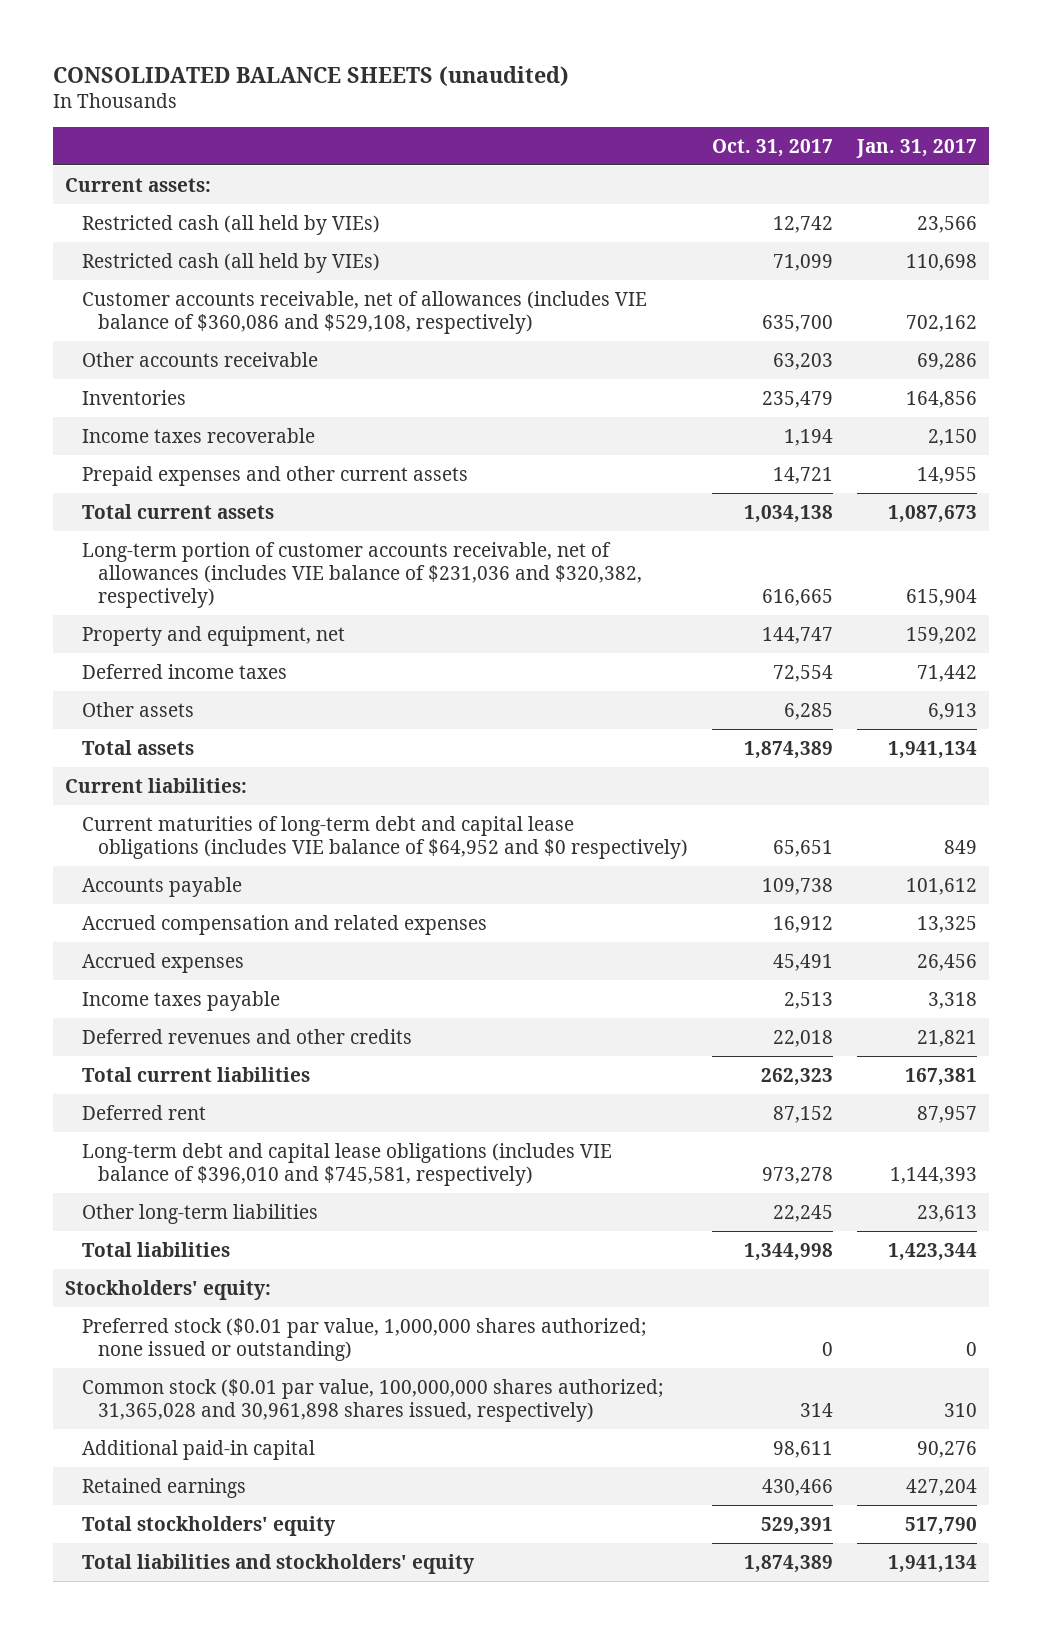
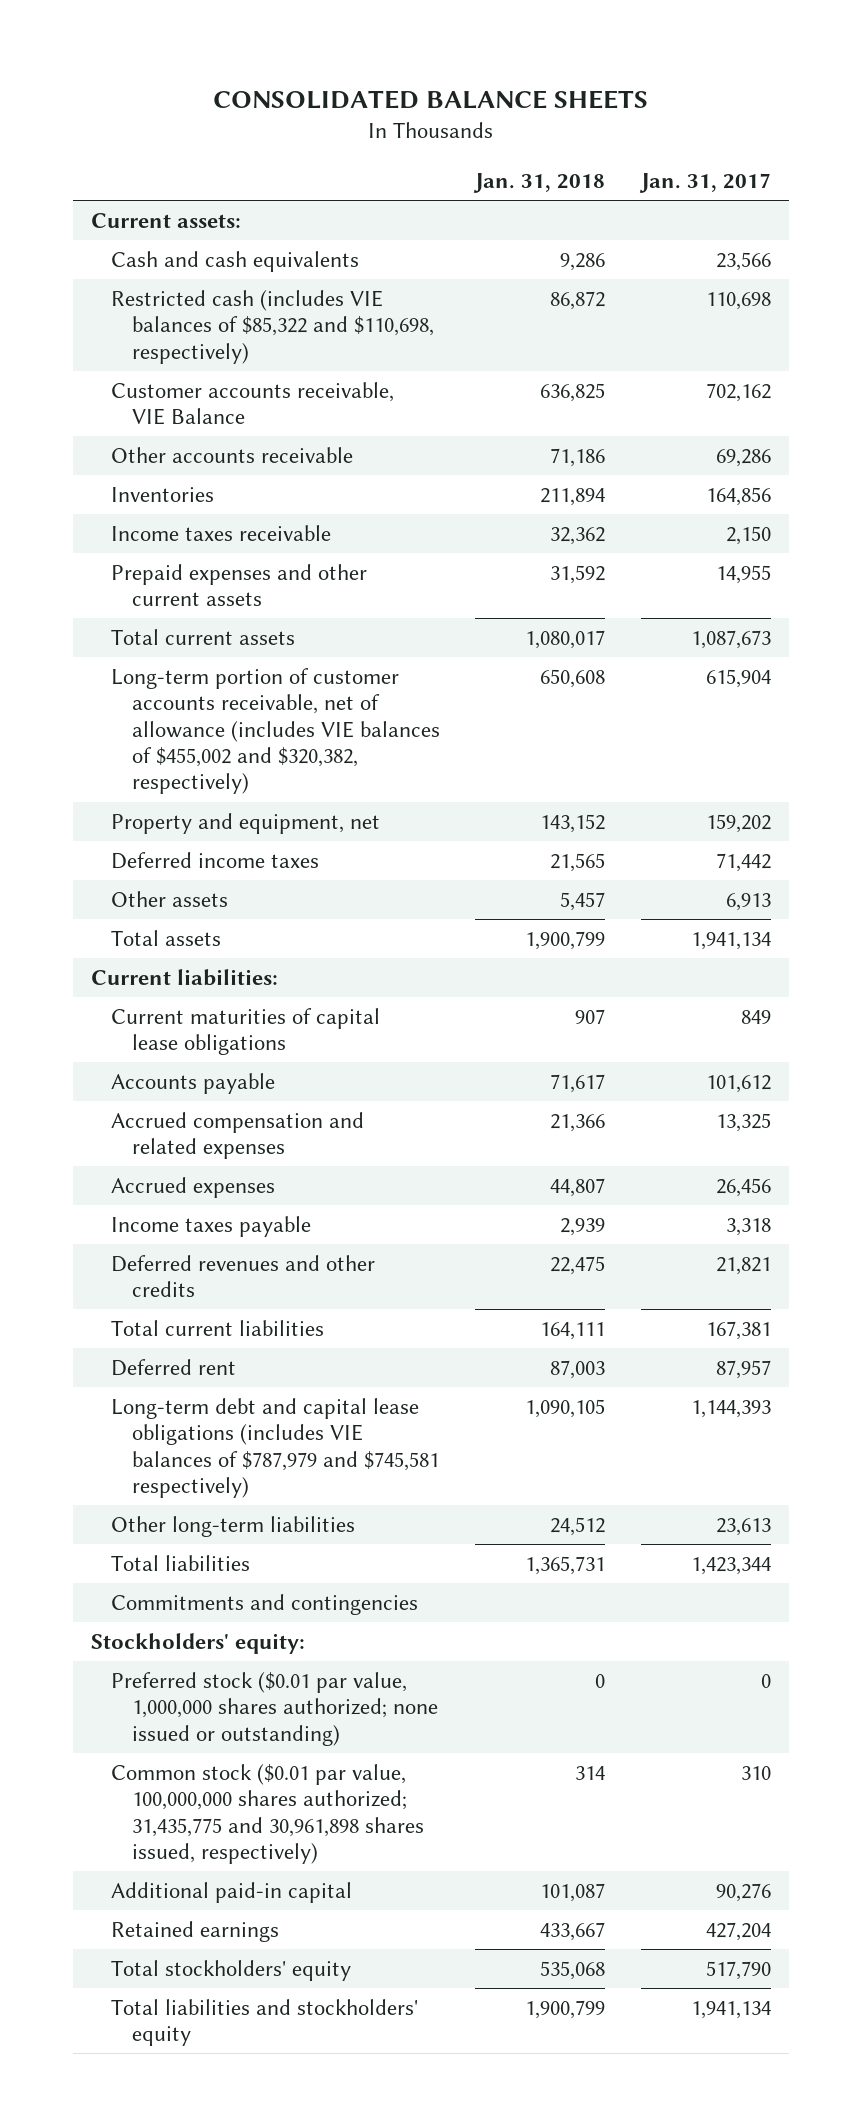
[53,65,570,86] CONSOLIDATED BALANCE SHEETS (unaudited) -> [212,89,648,109] CONSOLIDATED BALANCE SHEETS
[712,138,834,157] Oct. 31, 2017 -> none
none -> [473,172,606,193] Jan. 31, 2018
[81,214,380,235] Restricted cash (all held by VIEs) -> [111,250,360,272] Cash and cash equivalents
[81,252,380,273] Restricted cash (all held by VIEs) -> [111,289,434,364] Restricted cash (includes VIE balances of $85,322 and $110,698, respectively)
[81,290,647,334] Customer accounts receivable, net of allowances (includes VIE balance of $360,086 and $529,108, respectively) -> [111,381,395,426] Customer accounts receivable, VIE Balance
[81,427,315,443] Income taxes recoverable -> [111,524,332,541] Income taxes receivable
[81,541,642,608] Long-term portion of customer accounts receivable, net of allowances (includes VIE balance of $231,036 and $320,382, respectively) -> [111,667,440,795] Long-term portion of customer accounts receivable, net of allowance (includes VIE balances of $455,002 and $320,382, respectively)
[81,815,688,859] Current maturities of long-term debt and capital lease obligations (includes VIE balance of $64,952 and $0 respectively) -> [111,1007,381,1056] Current maturities of capital lease obligations
[81,1142,612,1186] Long-term debt and capital lease obligations (includes VIE balance of $396,010 and $745,581, respectively) -> [111,1397,439,1498] Long-term debt and capital lease obligations (includes VIE balances of $787,979 and $745,581 respectively)
none -> [111,1593,419,1615] Commitments and contingencies
[81,1378,663,1422] Common stock ($0.01 par value, 100,000,000 shares authorized; 31,365,028 and 30,961,898 shares issued, respectively) -> [111,1763,424,1864] Common stock ($0.01 par value, 100,000,000 shares authorized; 31,435,775 and 30,961,898 shares issued, respectively)

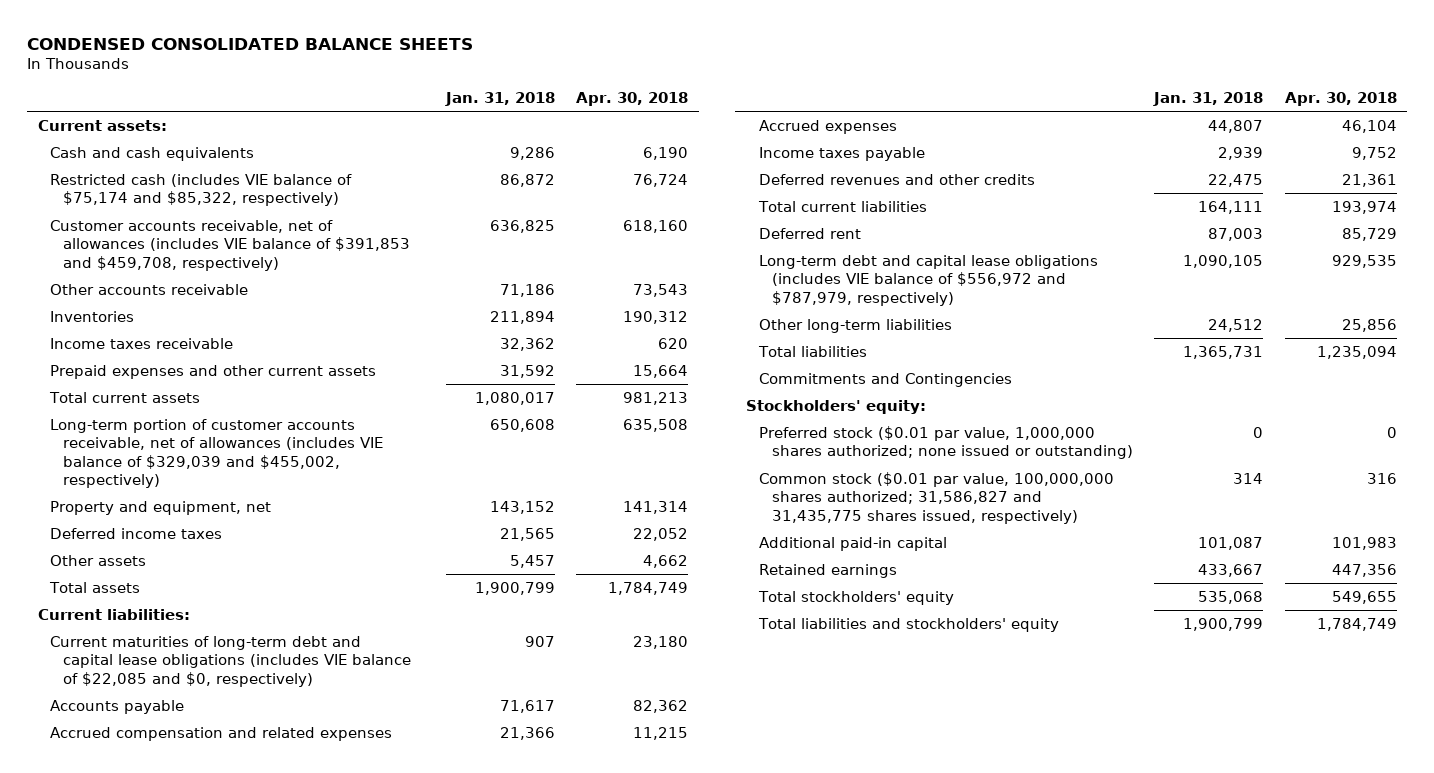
[212,89,648,109] CONSOLIDATED BALANCE SHEETS -> [26,37,473,50] CONDENSED CONSOLIDATED BALANCE SHEETS
[638,172,771,193] Jan. 31, 2017 -> none
none -> [576,91,689,106] Apr. 30, 2018
[111,289,434,364] Restricted cash (includes VIE balances of $85,322 and $110,698, respectively) -> [50,173,353,207] Restricted cash (includes VIE balance of $75,174 and $85,322, respectively)
[111,381,395,426] Customer accounts receivable, VIE Balance -> [50,219,411,271] Customer accounts receivable, net of allowances (includes VIE balance of $391,853 and $459,708, respectively)
[111,667,440,795] Long-term portion of customer accounts receivable, net of allowance (includes VIE balances of $455,002 and $320,382, respectively) -> [50,418,384,488] Long-term portion of customer accounts receivable, net of allowances (includes VIE balance of $329,039 and $455,002, respectively)
[111,1007,381,1056] Current maturities of capital lease obligations -> [50,635,412,687] Current maturities of long-term debt and capital lease obligations (includes VIE balance of $22,085 and $0, respectively)
[111,1397,439,1498] Long-term debt and capital lease obligations (includes VIE balances of $787,979 and $745,581 respectively) -> [758,254,1098,306] Long-term debt and capital lease obligations (includes VIE balance of $556,972 and $787,979, respectively)
[111,1593,419,1615] Commitments and contingencies -> [758,372,1012,387] Commitments and Contingencies
[111,1763,424,1864] Common stock ($0.01 par value, 100,000,000 shares authorized; 31,435,775 and 30,961,898 shares issued, respectively) -> [758,471,1114,524] Common stock ($0.01 par value, 100,000,000 shares authorized; 31,586,827 and 31,435,775 shares issued, respectively)

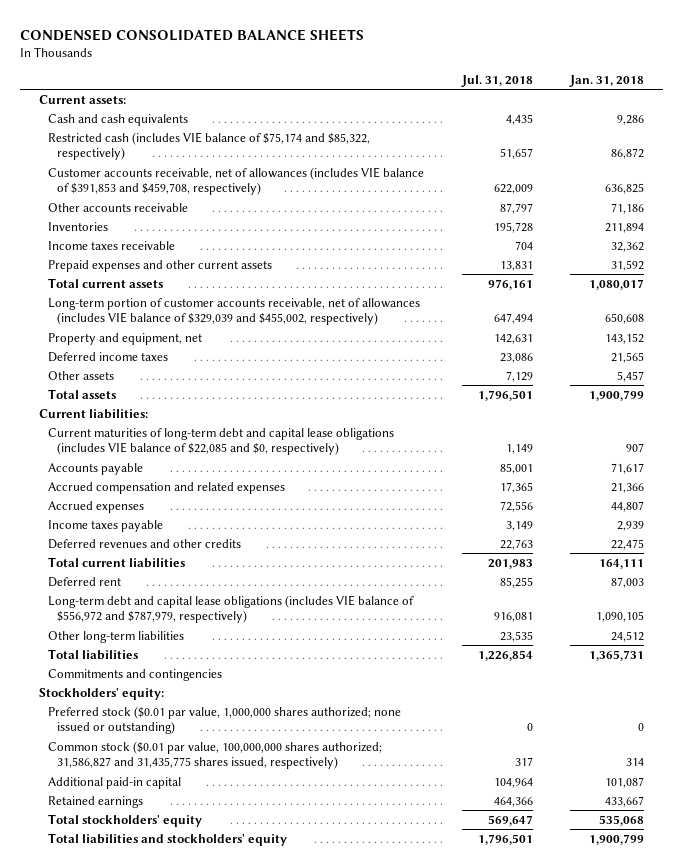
[576,91,689,106] Apr. 30, 2018 -> none
none -> [460,74,533,87] Jul. 31, 2018
[758,372,1012,387] Commitments and Contingencies -> [47,668,222,681] Commitments and contingencies

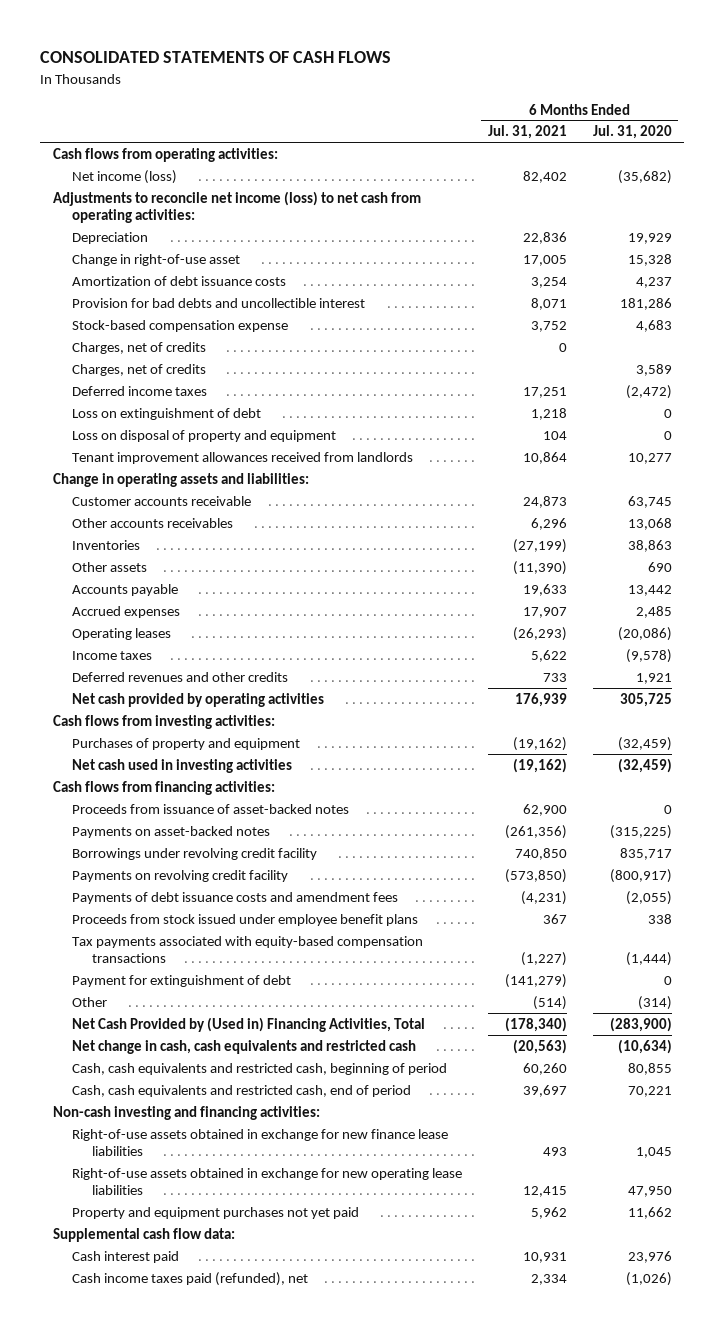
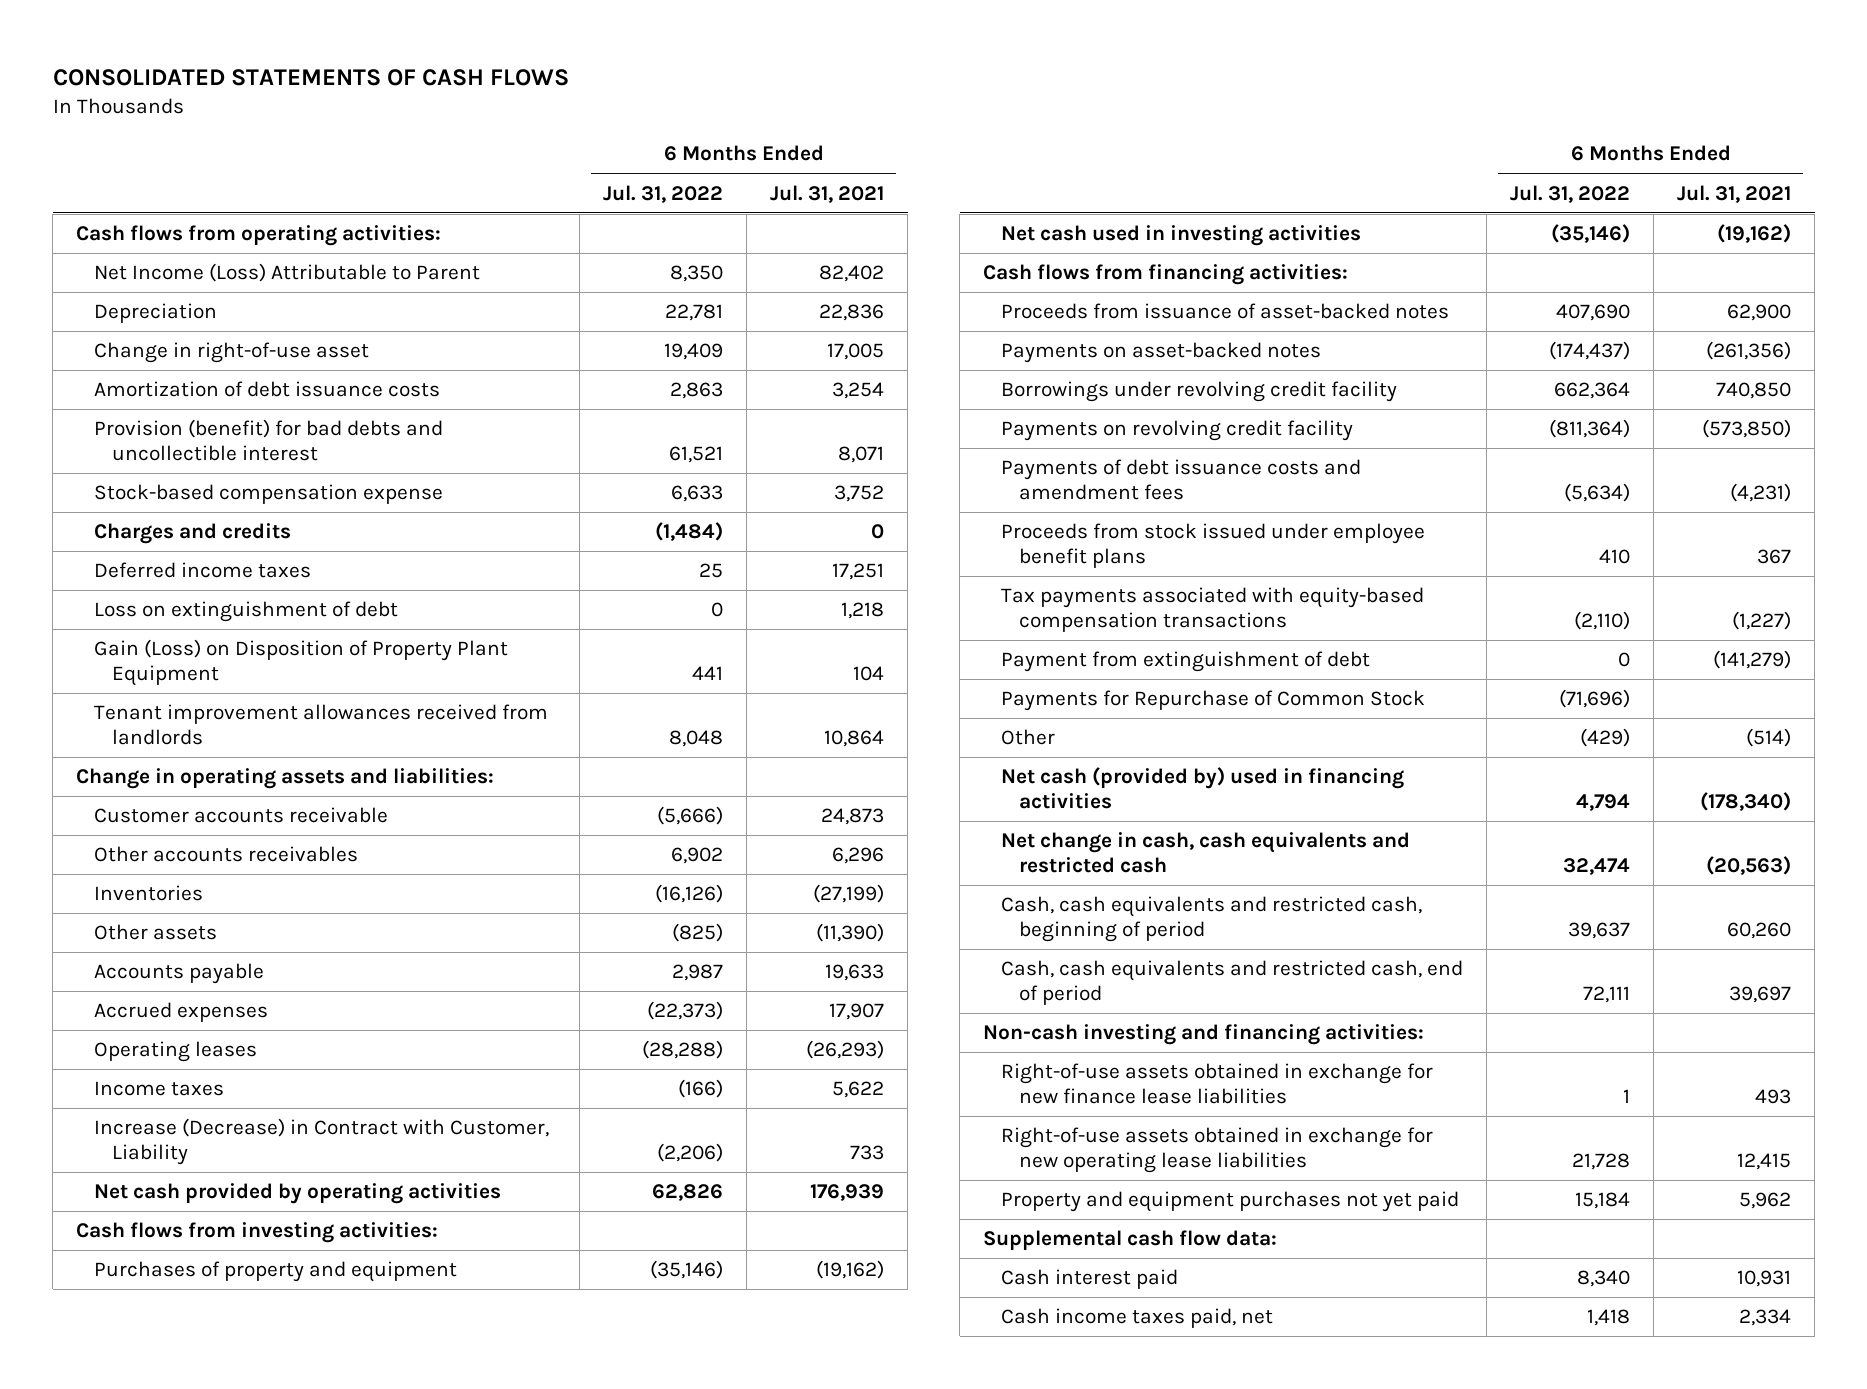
[592,125,672,140] Jul. 31, 2020 -> none
none -> [603,184,724,203] Jul. 31, 2022
[52,190,421,224] Adjustments to reconcile net income (loss) to net cash from operating activities: -> none
[72,169,178,184] Net income (loss) -> [94,263,481,283] Net Income (Loss) Attributable to Parent
[72,297,366,308] Provision for bad debts and uncollectible interest -> [94,419,444,461] Provision (benefit) for bad debts and uncollectible interest
[72,341,207,354] Charges, net of credits -> none
[72,363,207,376] Charges, net of credits -> none
none -> [94,523,292,545] Charges and credits
[72,429,337,442] Loss on disposal of property and equipment -> [94,639,509,686] Gain (Loss) on Disposition of Property Plant Equipment
[72,671,289,682] Deferred revenues and other credits -> [94,1118,550,1165] Increase (Decrease) in Contract with Customer, Liability
[72,974,292,987] Payment for extinguishment of debt -> [1001,651,1371,673] Payment from extinguishment of debt
none -> [1001,690,1426,712] Payments for Repurchase of Common Stock
[72,1016,426,1032] Net Cash Provided by (Used in) Financing Activities, Total -> [1001,767,1405,809] Net cash (provided by) used in financing activities
[72,1271,309,1286] Cash income taxes paid (refunded), net -> [1001,1308,1274,1329] Cash income taxes paid, net

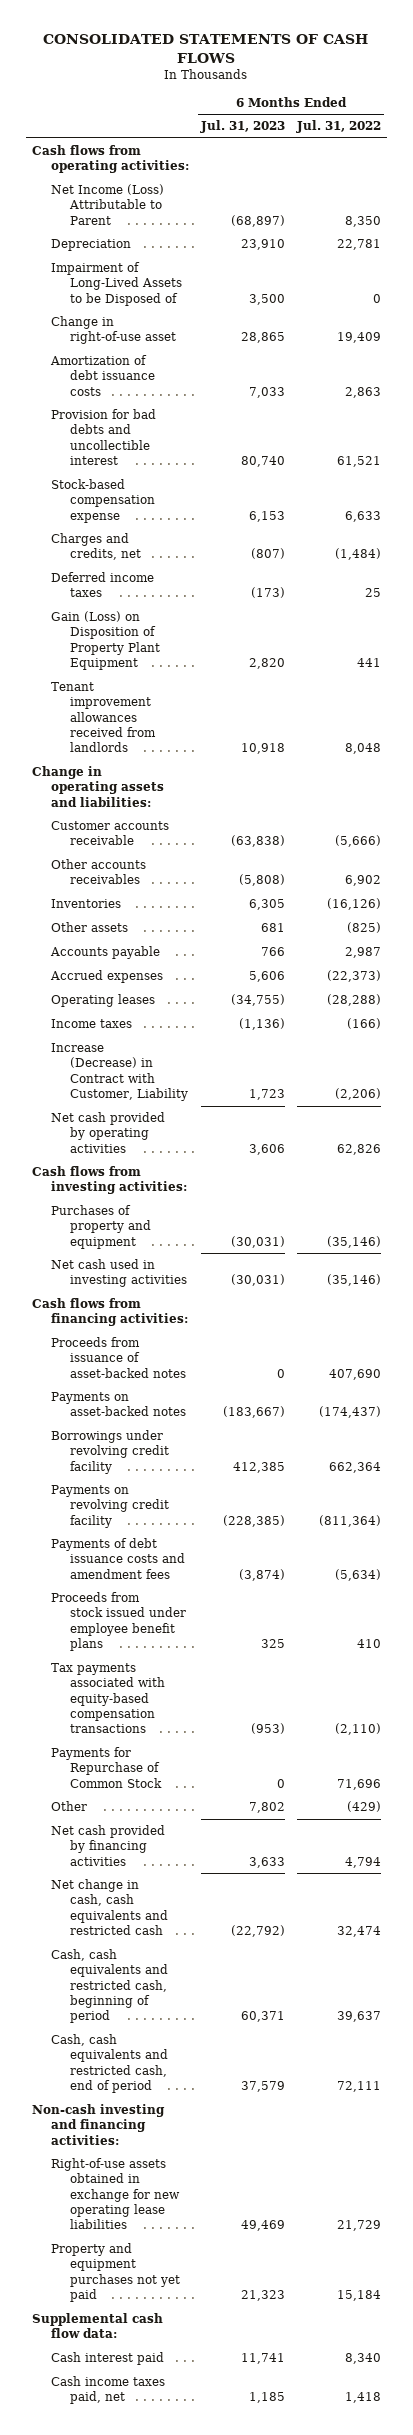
[770,184,885,203] Jul. 31, 2021 -> none
none -> [199,120,285,134] Jul. 31, 2023
none -> [50,262,182,306] Impairment of Long-Lived Assets to be Disposed of
[94,419,444,461] Provision (benefit) for bad debts and uncollectible interest -> [50,409,156,466] Provision for bad debts and uncollectible interest
[94,523,292,545] Charges and credits -> [50,533,141,561] Charges and credits, net
[94,601,399,623] Loss on extinguishment of debt -> none
[1001,651,1371,673] Payment from extinguishment of debt -> none
[1559,689,1631,709] (71,696) -> [336,1778,381,1790] 71,696
[1001,767,1405,809] Net cash (provided by) used in financing activities -> [50,1825,165,1866] Net cash provided by financing activities
[1001,1063,1434,1104] Right-of-use assets obtained in exchange for new finance lease liabilities -> none
[1572,1152,1631,1170] 21,728 -> [336,2220,381,2232] 21,729

